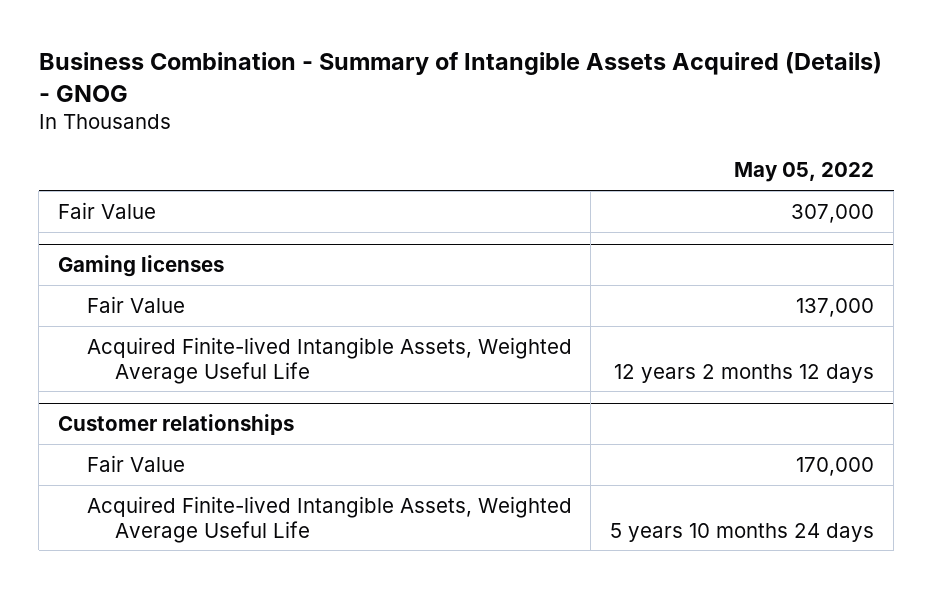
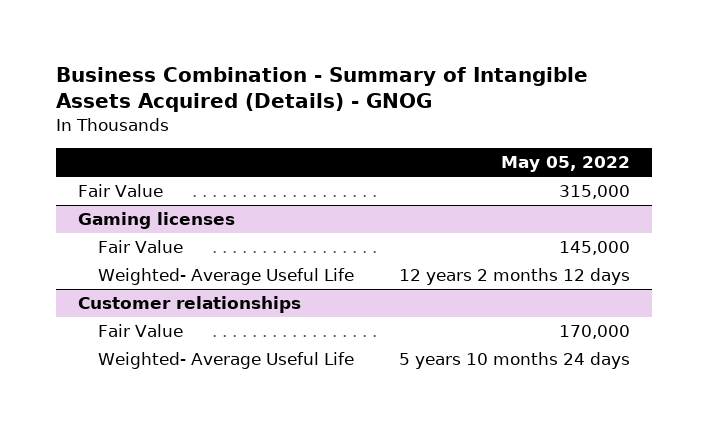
[791,203,875,223] 307,000 -> [558,185,630,200] 315,000
[796,297,875,317] 137,000 -> [558,241,630,256] 145,000
[86,336,572,384] Acquired Finite-lived Intangible Assets, Weighted Average Useful Life -> [98,268,355,286] Weighted- Average Useful Life
[86,495,572,543] Acquired Finite-lived Intangible Assets, Weighted Average Useful Life -> [98,352,355,370] Weighted- Average Useful Life

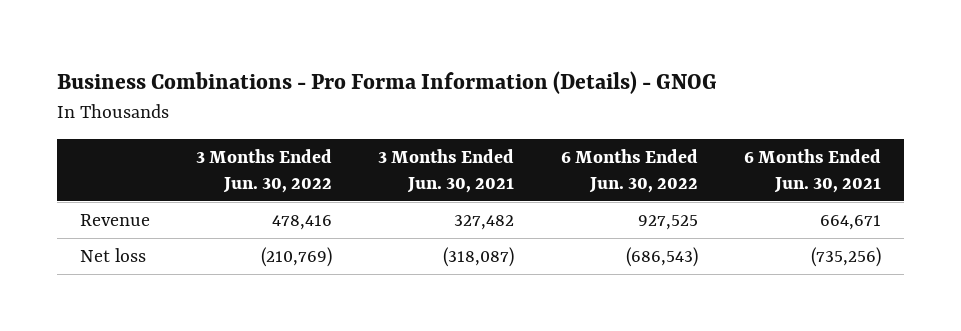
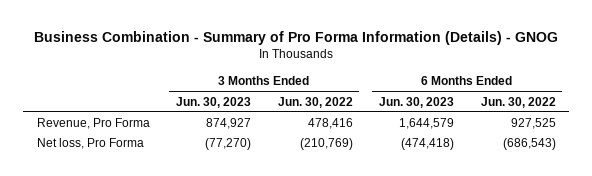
[56,71,717,95] Business Combinations - Pro Forma Information (Details) - GNOG -> [34,31,559,46] Business Combination - Summary of Pro Forma Information (Details) - GNOG
[378,149,515,193] 3 Months Ended Jun. 30, 2021 -> none
[744,149,882,193] 6 Months Ended Jun. 30, 2021 -> none
none -> [176,96,252,108] Jun. 30, 2023
none -> [379,96,455,108] Jun. 30, 2023
[79,214,150,227] Revenue -> [36,118,150,130] Revenue, Pro Forma
[79,248,146,263] Net loss -> [36,138,144,150] Net loss, Pro Forma

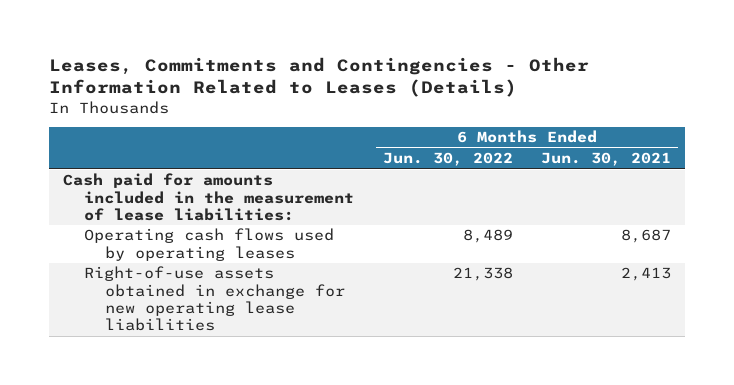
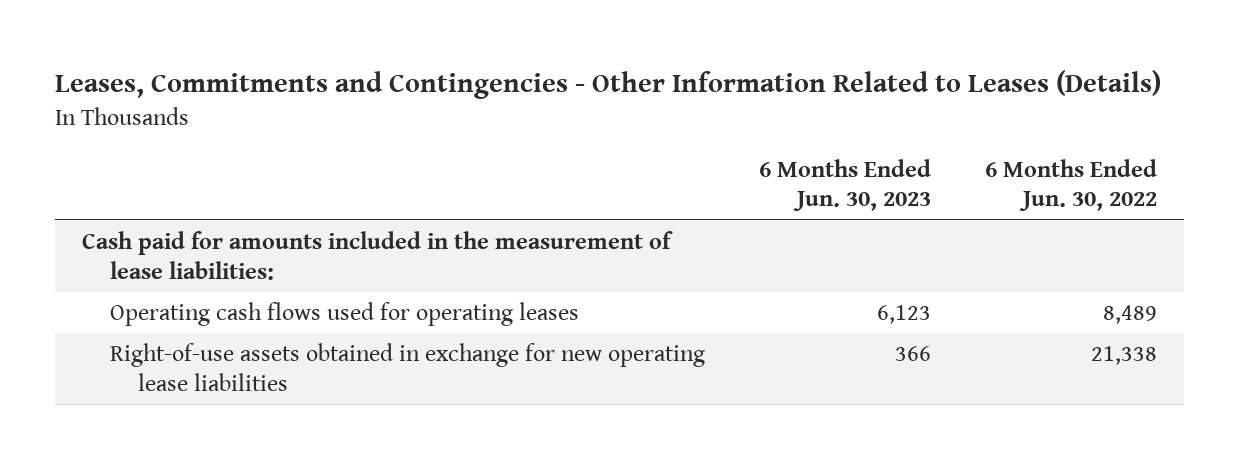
[541,152,672,167] Jun. 30, 2021 -> none
none -> [759,158,932,212] 6 Months Ended Jun. 30, 2023
[84,228,335,261] Operating cash flows used by operating leases -> [110,302,580,327] Operating cash flows used for operating leases

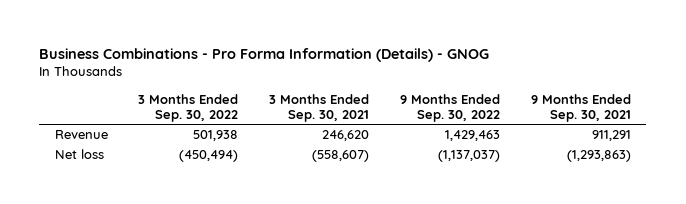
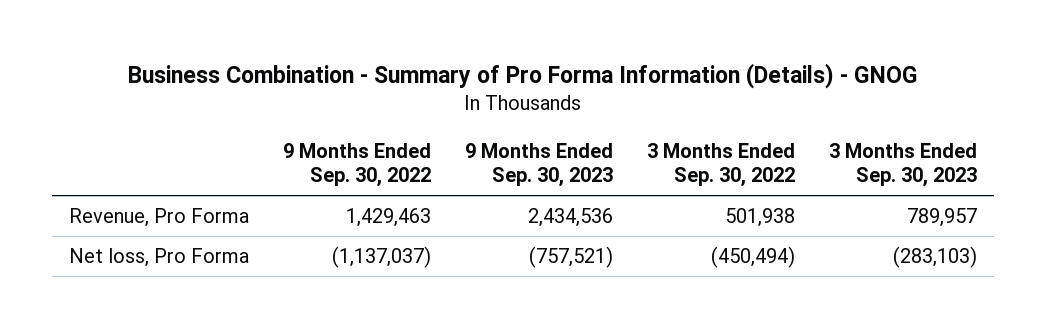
[39,48,490,63] Business Combinations - Pro Forma Information (Details) - GNOG -> [128,63,919,90] Business Combination - Summary of Pro Forma Information (Details) - GNOG
[269,93,370,122] 3 Months Ended Sep. 30, 2021 -> none
[531,93,632,122] 9 Months Ended Sep. 30, 2021 -> none
none -> [465,142,614,188] 9 Months Ended Sep. 30, 2023
none -> [829,142,978,188] 3 Months Ended Sep. 30, 2023
[54,130,108,140] Revenue -> [69,208,250,228] Revenue, Pro Forma
[54,149,104,160] Net loss -> [69,248,250,268] Net loss, Pro Forma

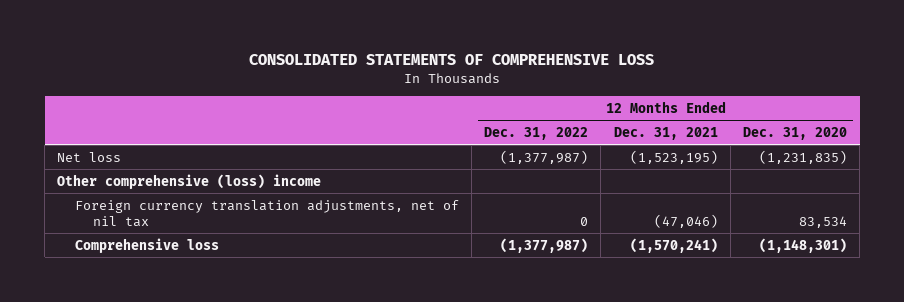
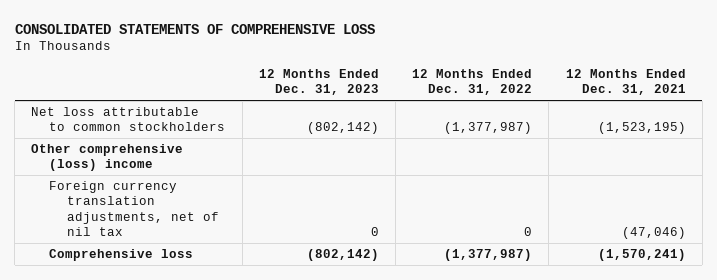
[742,126,847,140] Dec. 31, 2020 -> none
none -> [258,68,379,96] 12 Months Ended Dec. 31, 2023
[57,151,122,162] Net loss -> [31,107,226,132] Net loss attributable to common stockholders

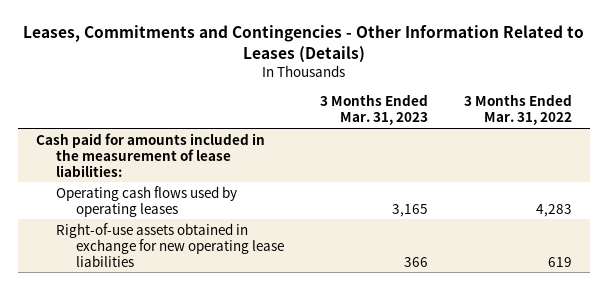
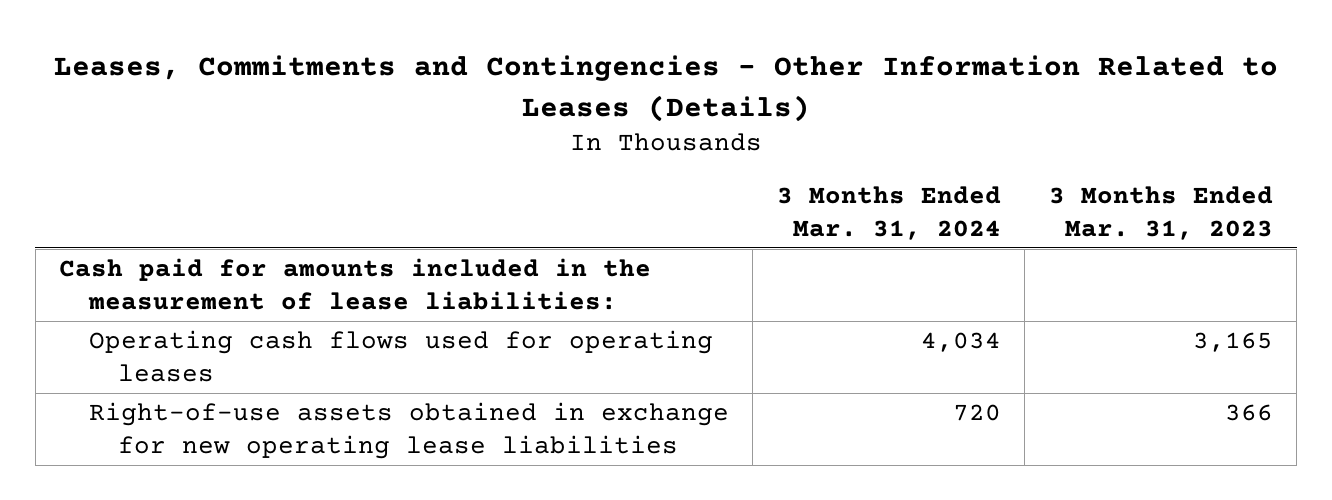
[463,94,572,126] 3 Months Ended Mar. 31, 2022 -> none
none -> [776,186,1001,240] 3 Months Ended Mar. 31, 2024
[55,185,237,217] Operating cash flows used by operating leases -> [88,330,713,382] Operating cash flows used for operating leases

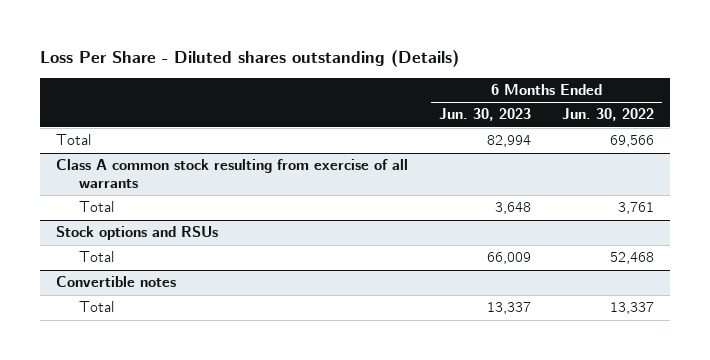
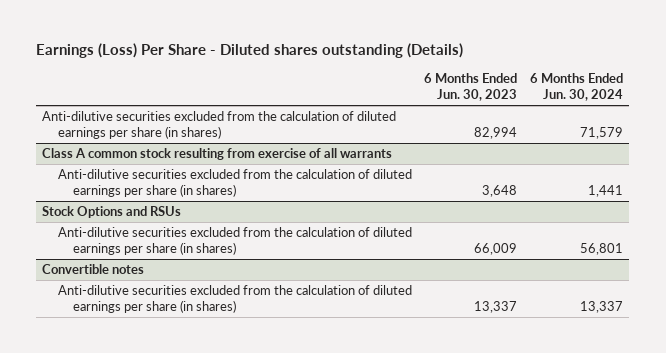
[39,49,459,67] Loss Per Share - Diluted shares outstanding (Details) -> [36,43,464,59] Earnings (Loss) Per Share - Diluted shares outstanding (Details)
[562,108,655,122] Jun. 30, 2022 -> none
none -> [530,72,624,102] 6 Months Ended Jun. 30, 2024
[55,134,91,146] Total -> [42,111,397,140] Anti-dilutive securities excluded from the calculation of diluted earnings per share (in shares)
[78,201,114,213] Total -> [57,169,412,198] Anti-dilutive securities excluded from the calculation of diluted earnings per share (in shares)
[55,226,218,241] Stock options and RSUs -> [42,206,182,219] Stock Options and RSUs
[78,251,114,263] Total -> [57,227,412,256] Anti-dilutive securities excluded from the calculation of diluted earnings per share (in shares)
[78,301,114,313] Total -> [57,285,412,314] Anti-dilutive securities excluded from the calculation of diluted earnings per share (in shares)

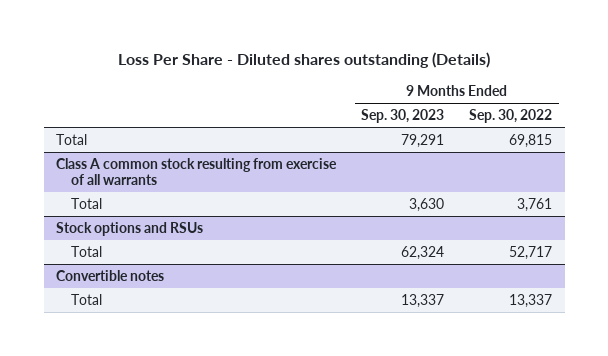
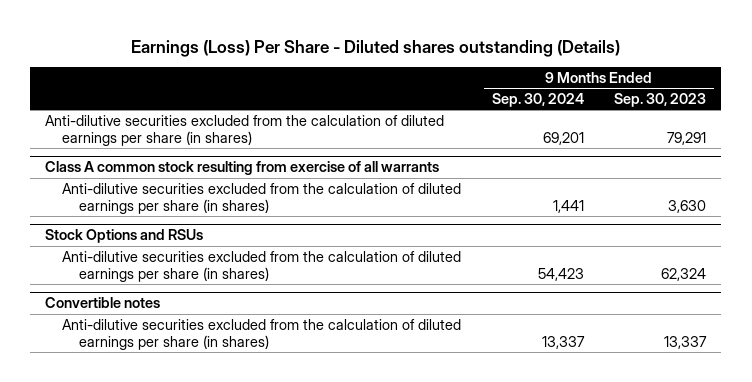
[118,52,491,69] Loss Per Share - Diluted shares outstanding (Details) -> [130,39,620,57] Earnings (Loss) Per Share - Diluted shares outstanding (Details)
[469,109,553,124] Sep. 30, 2022 -> none
none -> [491,93,584,108] Sep. 30, 2024
[56,134,88,146] Total -> [45,114,445,147] Anti-dilutive securities excluded from the calculation of diluted earnings per share (in shares)
[70,198,102,210] Total -> [62,182,462,215] Anti-dilutive securities excluded from the calculation of diluted earnings per share (in shares)
[56,222,204,237] Stock options and RSUs -> [45,229,204,244] Stock Options and RSUs
[70,246,102,258] Total -> [62,250,462,283] Anti-dilutive securities excluded from the calculation of diluted earnings per share (in shares)
[70,294,102,306] Total -> [62,318,462,351] Anti-dilutive securities excluded from the calculation of diluted earnings per share (in shares)

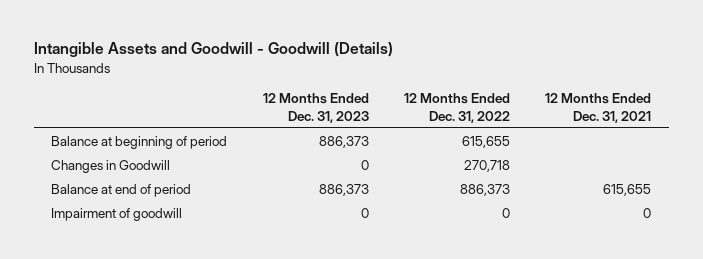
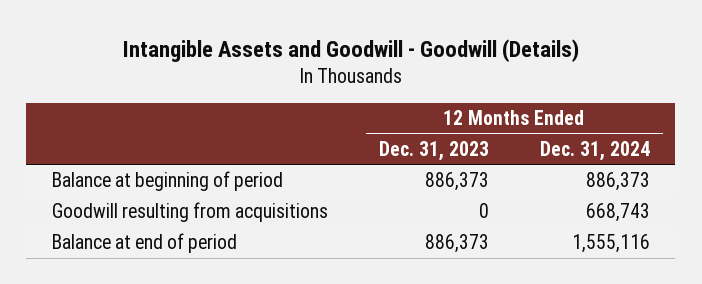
[404,93,511,123] 12 Months Ended Dec. 31, 2022 -> none
[545,93,652,123] 12 Months Ended Dec. 31, 2021 -> none
none -> [539,141,650,162] Dec. 31, 2024
[51,160,171,174] Changes in Goodwill -> [51,202,328,223] Goodwill resulting from acquisitions
[51,208,183,222] Impairment of goodwill -> none

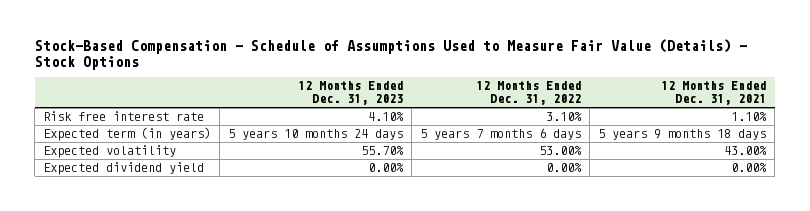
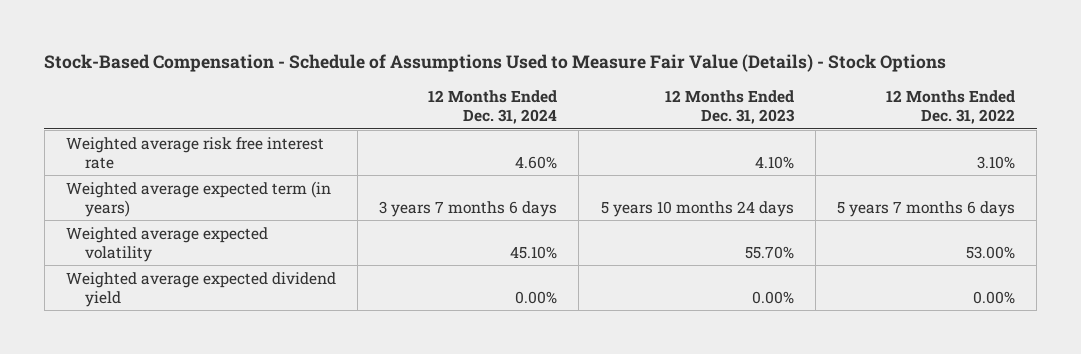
[661,81,767,106] 12 Months Ended Dec. 31, 2021 -> none
none -> [428,90,558,125] 12 Months Ended Dec. 31, 2024
[43,111,205,122] Risk free interest rate -> [65,136,324,169] Weighted average risk free interest rate
[43,127,212,142] Expected term (in years) -> [65,180,331,217] Weighted average expected term (in years)
[43,145,177,159] Expected volatility -> [65,226,268,262] Weighted average expected volatility
[43,162,205,176] Expected dividend yield -> [65,271,336,307] Weighted average expected dividend yield

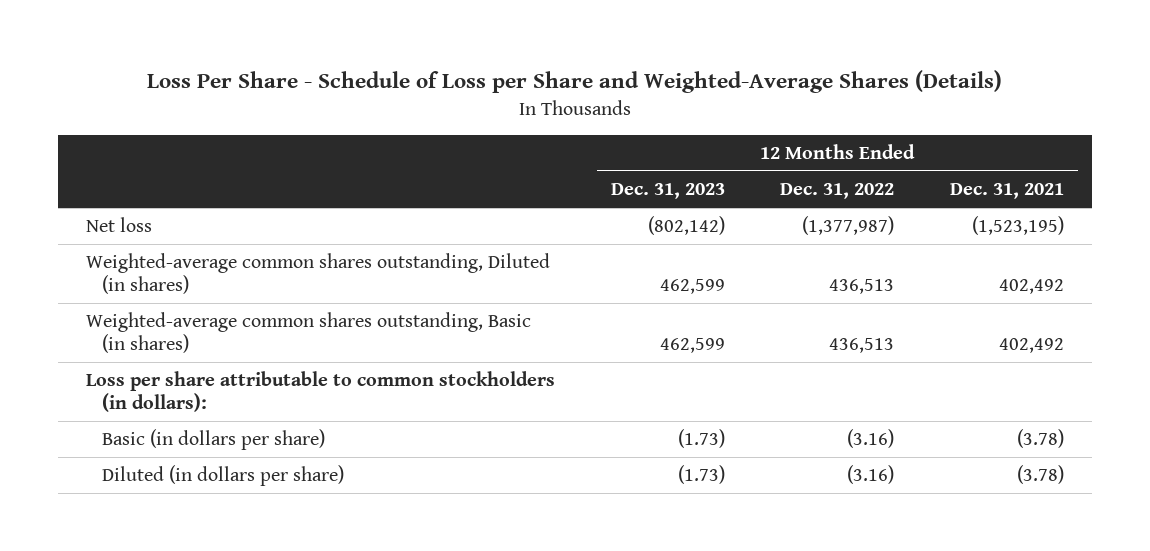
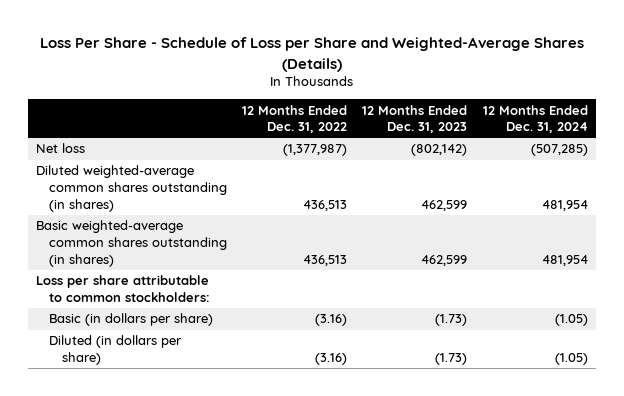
[950,183,1065,200] Dec. 31, 2021 -> none
none -> [482,104,588,134] 12 Months Ended Dec. 31, 2024
[85,253,550,295] Weighted-average common shares outstanding, Diluted (in shares) -> [35,165,227,212] Diluted weighted-average common shares outstanding (in shares)
[85,312,531,354] Weighted-average common shares outstanding, Basic (in shares) -> [35,220,227,267] Basic weighted-average common shares outstanding (in shares)
[85,371,555,413] Loss per share attributable to common stockholders (in dollars): -> [35,275,210,302] Loss per share attributable to common stockholders:

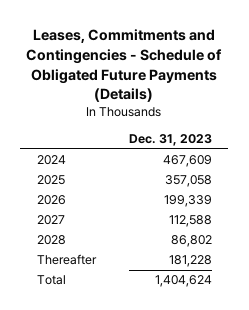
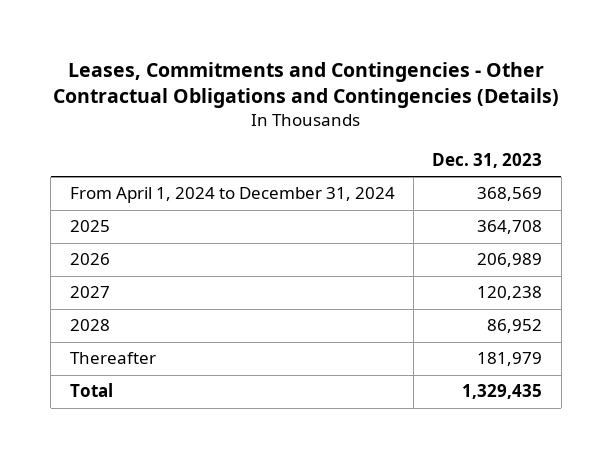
[26,29,223,103] Leases, Commitments and Contingencies - Schedule of Obligated Future Payments (Details) -> [53,61,560,109] Leases, Commitments and Contingencies - Other Contractual Obligations and Contingencies (Details)
[36,155,66,166] 2024 -> none
none -> [69,187,395,204] From April 1, 2024 to December 31, 2024
[164,175,212,188] 357,058 -> [477,220,543,235] 364,708
[163,195,212,208] 199,339 -> [477,253,543,268] 206,989
[168,215,212,228] 112,588 -> [477,286,543,301] 120,238
[170,235,212,248] 86,802 -> [487,319,543,334] 86,952
[168,255,212,268] 181,228 -> [477,352,543,367] 181,979
[154,275,212,288] 1,404,624 -> [462,384,543,400] 1,329,435

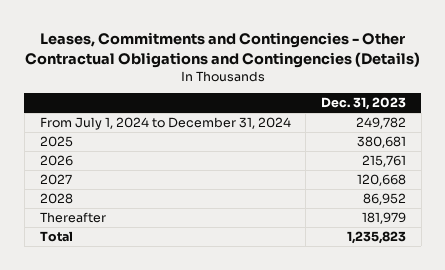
[69,187,395,204] From April 1, 2024 to December 31, 2024 -> [39,117,291,131] From July 1, 2024 to December 31, 2024
[477,187,543,202] 368,569 -> [355,117,406,130] 249,782
[477,220,543,235] 364,708 -> [356,136,406,149] 380,681
[477,253,543,268] 206,989 -> [361,155,406,168] 215,761
[477,286,543,301] 120,238 -> [356,174,406,187] 120,668
[462,384,543,400] 1,329,435 -> [346,231,406,245] 1,235,823

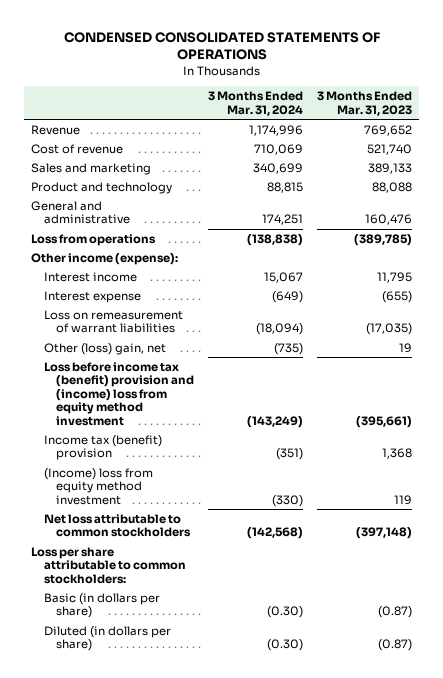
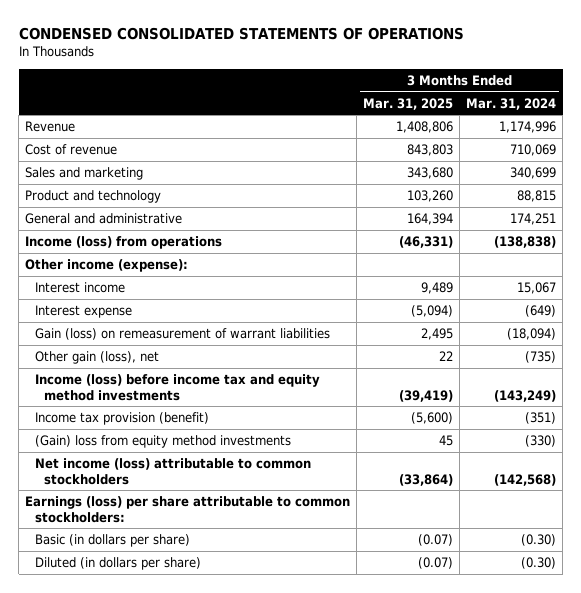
[317,91,413,116] 3 Months Ended Mar. 31, 2023 -> none
none -> [363,97,454,110] Mar. 31, 2025
[30,233,156,246] Loss from operations -> [25,236,223,250] Income (loss) from operations
[43,309,183,334] Loss on remeasurement of warrant liabilities -> [34,328,330,341] Gain (loss) on remeasurement of warrant liabilities
[43,342,166,355] Other (loss) gain, net -> [34,351,159,365] Other gain (loss), net
[43,361,195,426] Loss before income tax (benefit) provision and (income) loss from equity method investment -> [34,374,320,401] Income (loss) before income tax and equity method investments
[43,434,162,461] Income tax (benefit) provision -> [34,412,209,426] Income tax provision (benefit)
[43,467,153,505] (Income) loss from equity method investment -> [34,435,291,449] (Gain) loss from equity method investments
[43,513,192,538] Net loss attributable to common stockholders -> [34,458,311,485] Net income (loss) attributable to common stockholders
[30,546,186,584] Loss per share attributable to common stockholders: -> [25,496,351,523] Earnings (loss) per share attributable to common stockholders:

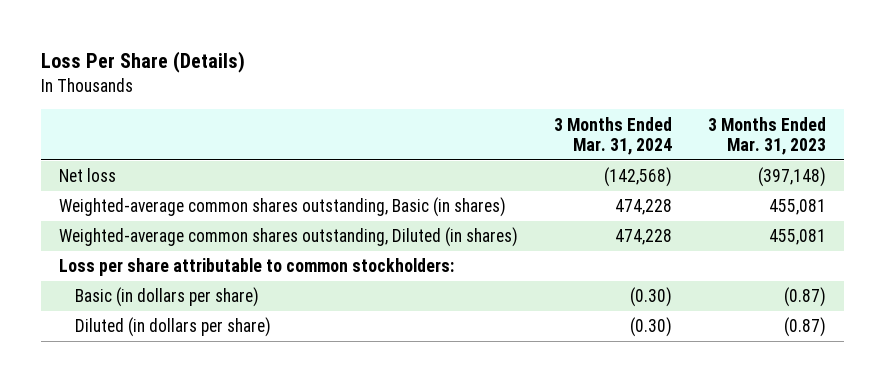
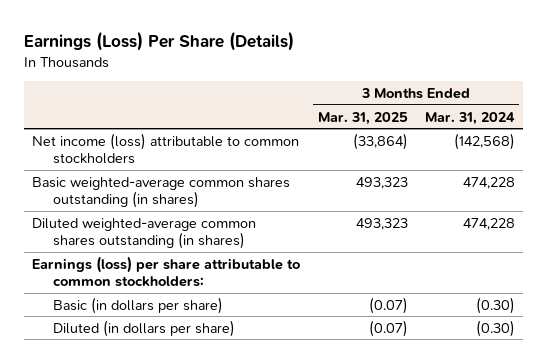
[40,51,245,74] Loss Per Share (Details) -> [23,30,294,51] Earnings (Loss) Per Share (Details)
[708,116,827,156] 3 Months Ended Mar. 31, 2023 -> none
none -> [317,111,408,125] Mar. 31, 2025
[58,168,116,183] Net loss -> [32,132,300,165] Net income (loss) attributable to common stockholders
[58,197,506,218] Weighted-average common shares outstanding, Basic (in shares) -> [32,176,291,209] Basic weighted-average common shares outstanding (in shares)
[58,227,518,248] Weighted-average common shares outstanding, Diluted (in shares) -> [32,217,257,250] Diluted weighted-average common shares outstanding (in shares)
[58,258,454,277] Loss per share attributable to common stockholders: -> [32,255,301,288] Earnings (loss) per share attributable to common stockholders:

